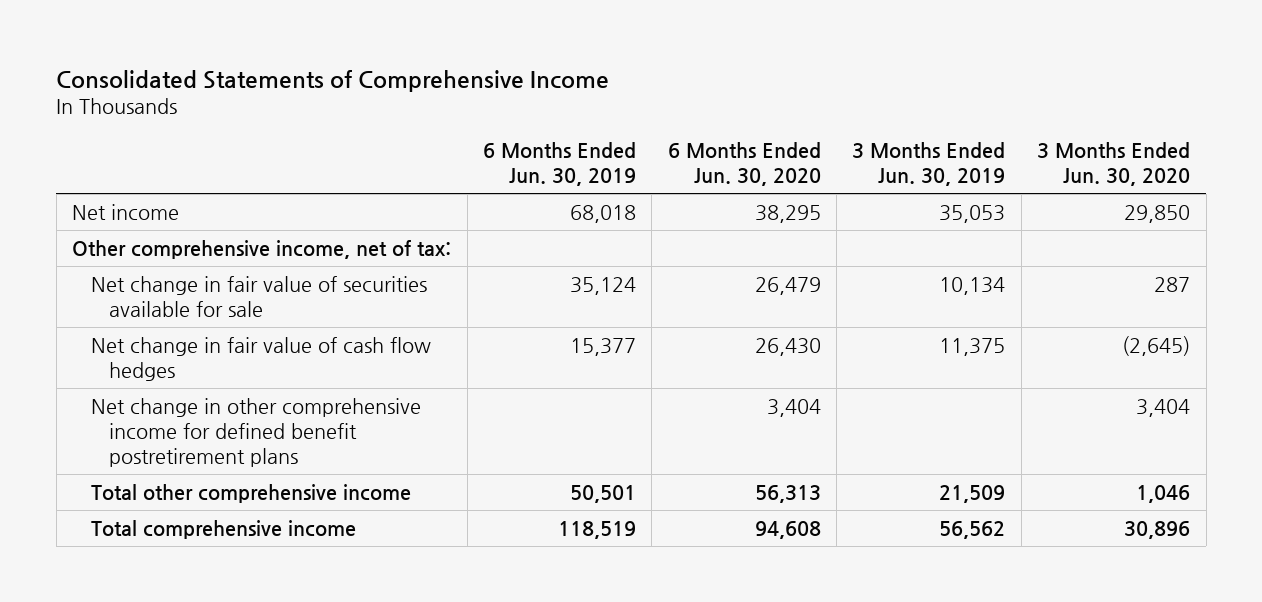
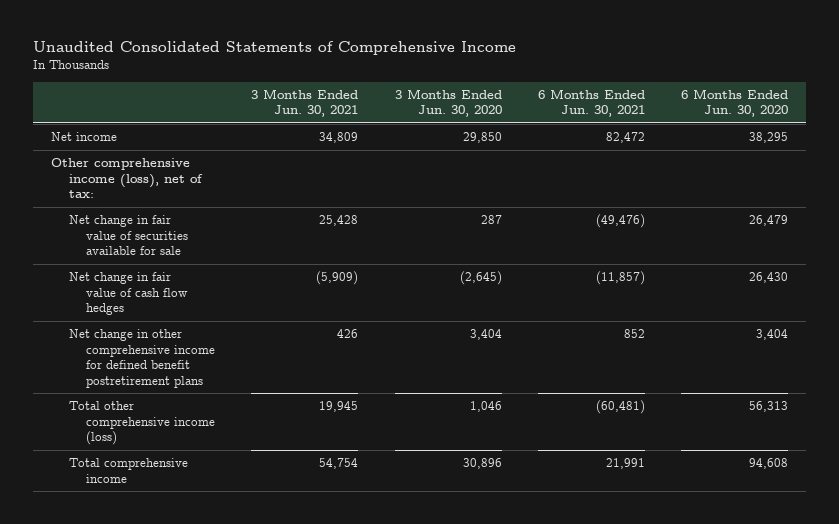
[56,69,610,92] Consolidated Statements of Comprehensive Income -> [33,41,517,56] Unaudited Consolidated Statements of Comprehensive Income
[482,141,636,187] 6 Months Ended Jun. 30, 2019 -> none
[852,141,1006,187] 3 Months Ended Jun. 30, 2019 -> none
none -> [251,88,359,118] 3 Months Ended Jun. 30, 2021
none -> [537,88,645,118] 6 Months Ended Jun. 30, 2021
[72,239,452,259] Other comprehensive income, net of tax: -> [51,158,203,199] Other comprehensive income (loss), net of tax:
[90,483,411,503] Total other comprehensive income -> [68,401,216,446] Total other comprehensive income (loss)

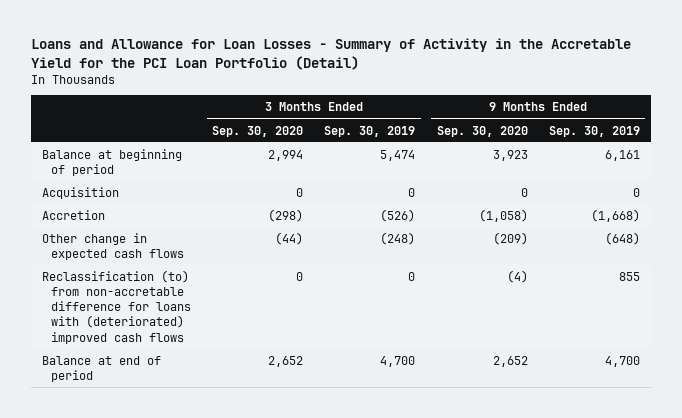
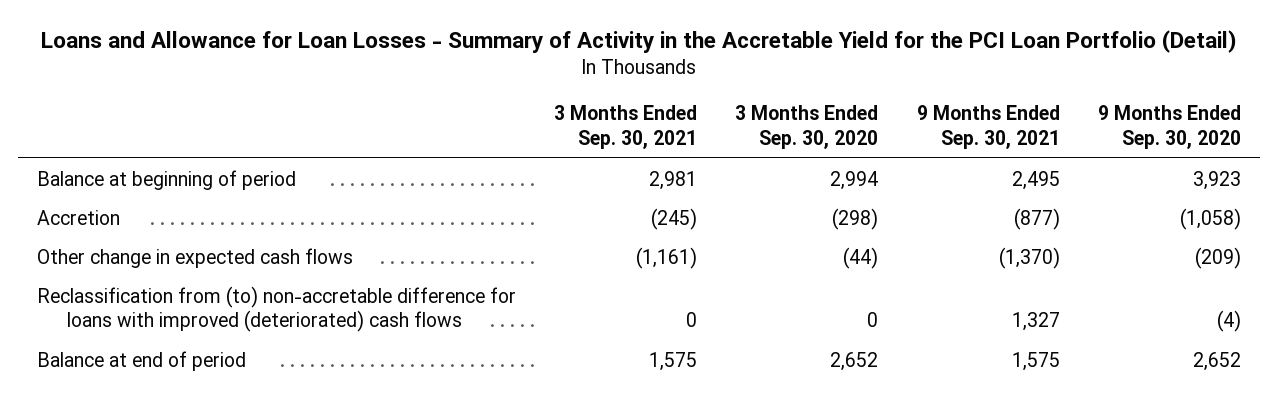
[324,125,416,137] Sep. 30, 2019 -> none
[548,125,640,137] Sep. 30, 2019 -> none
none -> [554,105,698,150] 3 Months Ended Sep. 30, 2021
none -> [916,105,1060,150] 9 Months Ended Sep. 30, 2021
[41,186,119,199] Acquisition -> none
[41,269,191,344] Reclassification (to) from non-accretable difference for loans with (deteriorated) improved cash flows -> [37,285,517,333] Reclassification from (to) non-accretable difference for loans with improved (deteriorated) cash flows

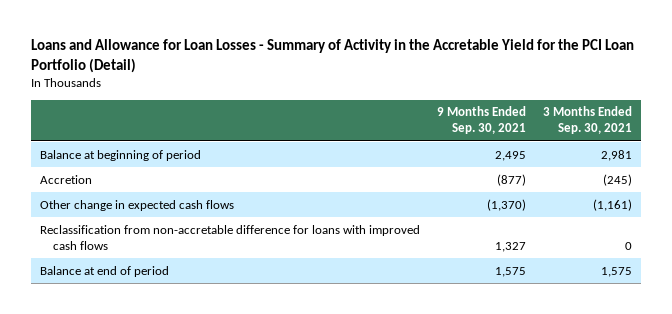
[735,105,879,150] 3 Months Ended Sep. 30, 2020 -> none
[1097,105,1241,150] 9 Months Ended Sep. 30, 2020 -> none
[37,285,517,333] Reclassification from (to) non-accretable difference for loans with improved (deteriorated) cash flows -> [39,224,420,250] Reclassification from non-accretable difference for loans with improved cash flows

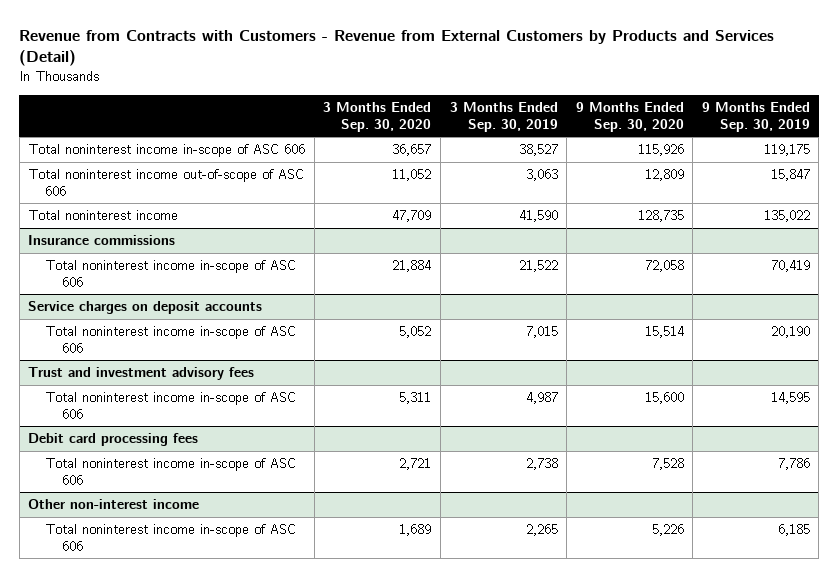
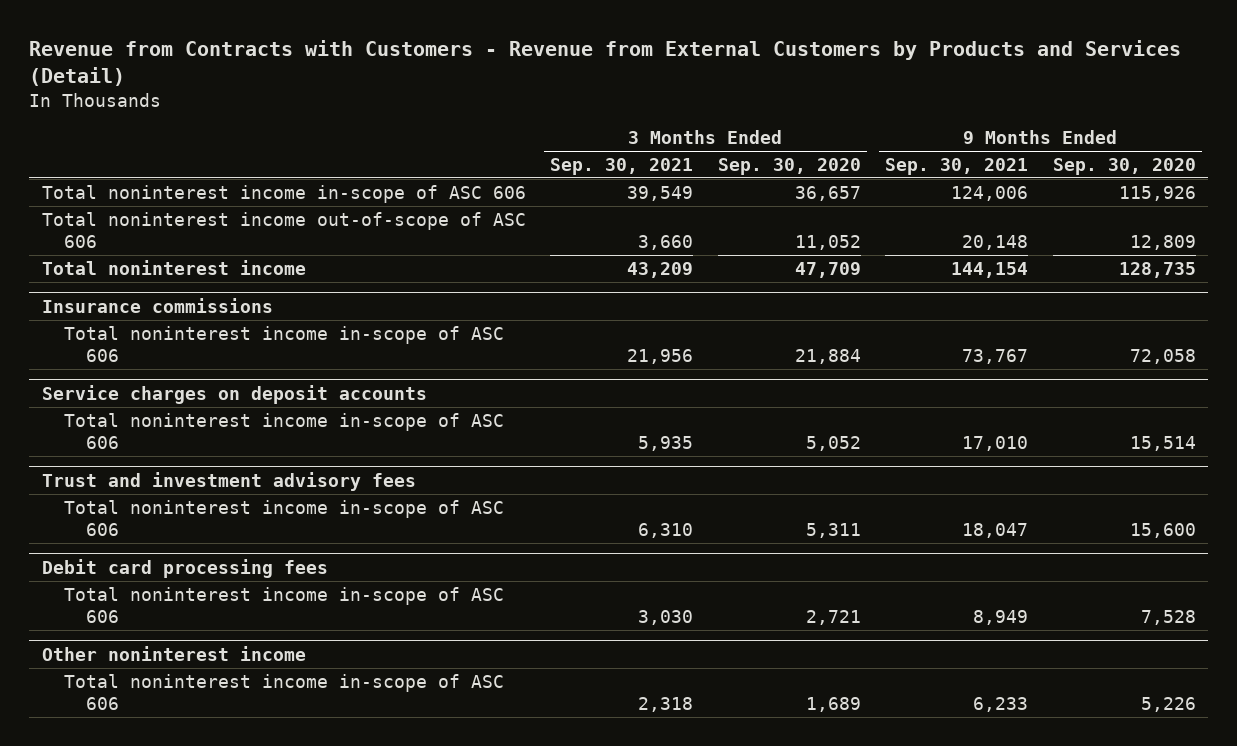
[449,102,558,132] 3 Months Ended Sep. 30, 2019 -> none
[701,102,810,132] 9 Months Ended Sep. 30, 2019 -> none
none -> [550,157,694,175] Sep. 30, 2021
none -> [885,157,1029,175] Sep. 30, 2021
[28,499,200,510] Other non-interest income -> [41,645,306,661] Other noninterest income

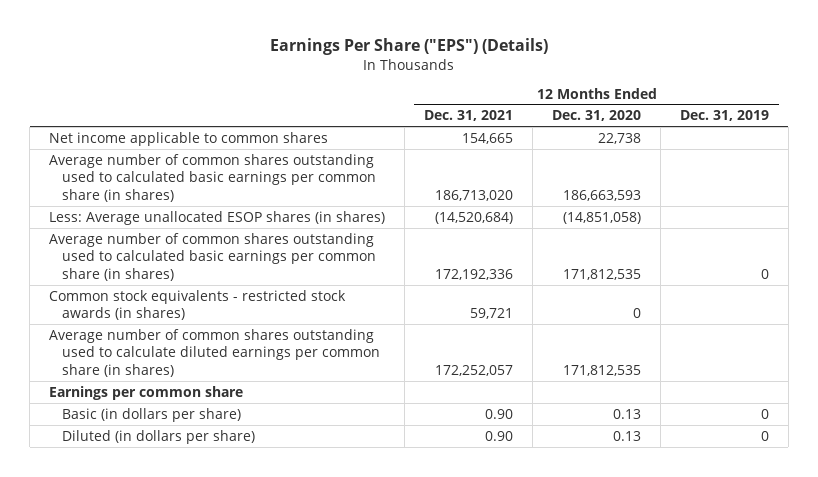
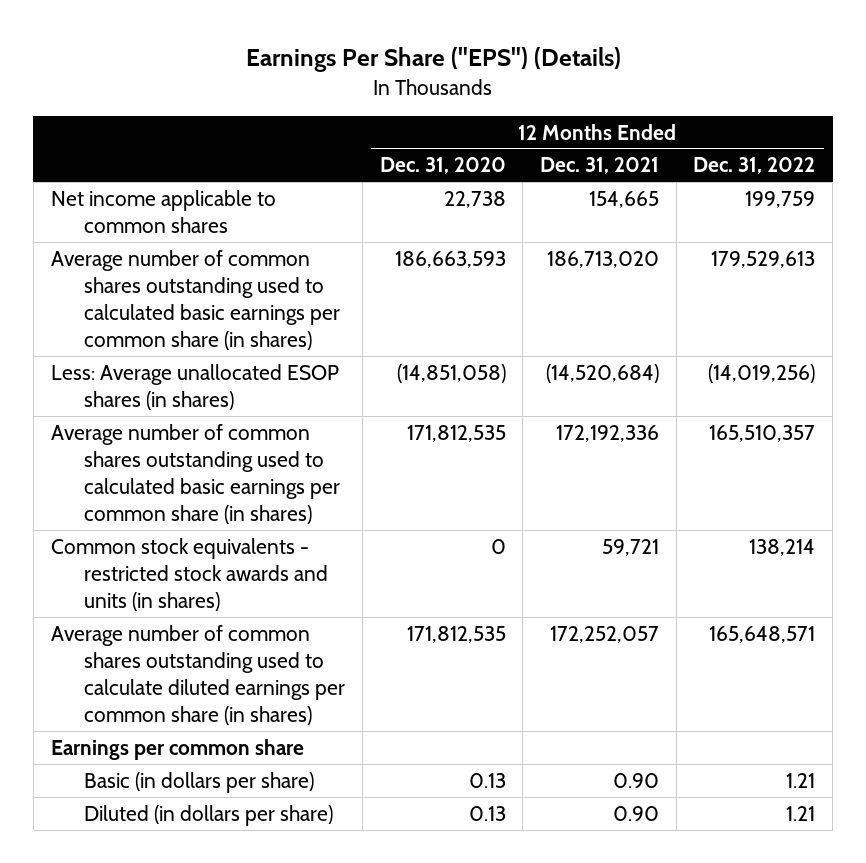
[679,110,769,122] Dec. 31, 2019 -> none
none -> [693,157,816,175] Dec. 31, 2022
[49,289,347,321] Common stock equivalents - restricted stock awards (in shares) -> [50,537,329,612] Common stock equivalents - restricted stock awards and units (in shares)

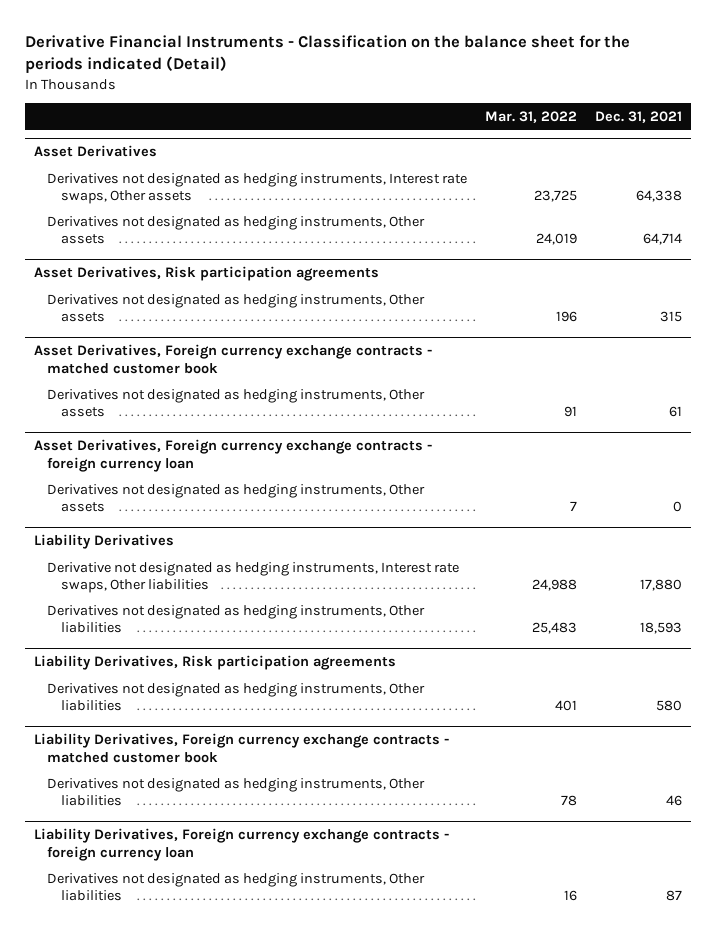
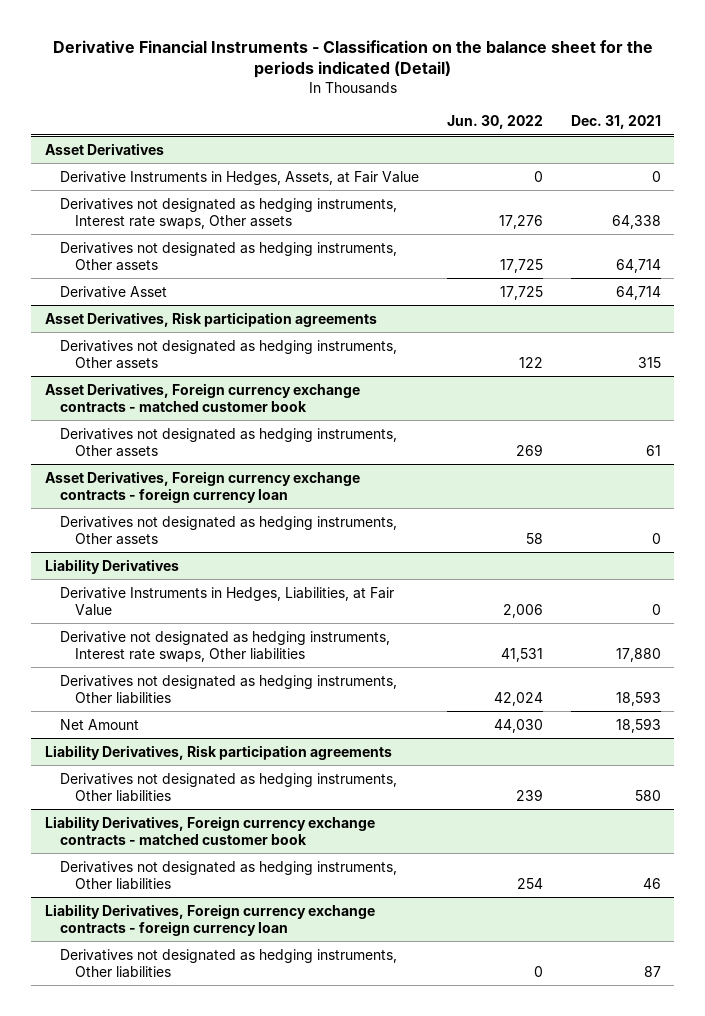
[485,110,578,123] Mar. 31, 2022 -> none
none -> [446,115,543,130] Jun. 30, 2022
none -> [59,170,419,185] Derivative Instruments in Hedges, Assets, at Fair Value
none -> [59,285,167,298] Derivative Asset
none -> [59,586,394,616] Derivative Instruments in Hedges, Liabilities, at Fair Value
none -> [59,718,139,730] Net Amount

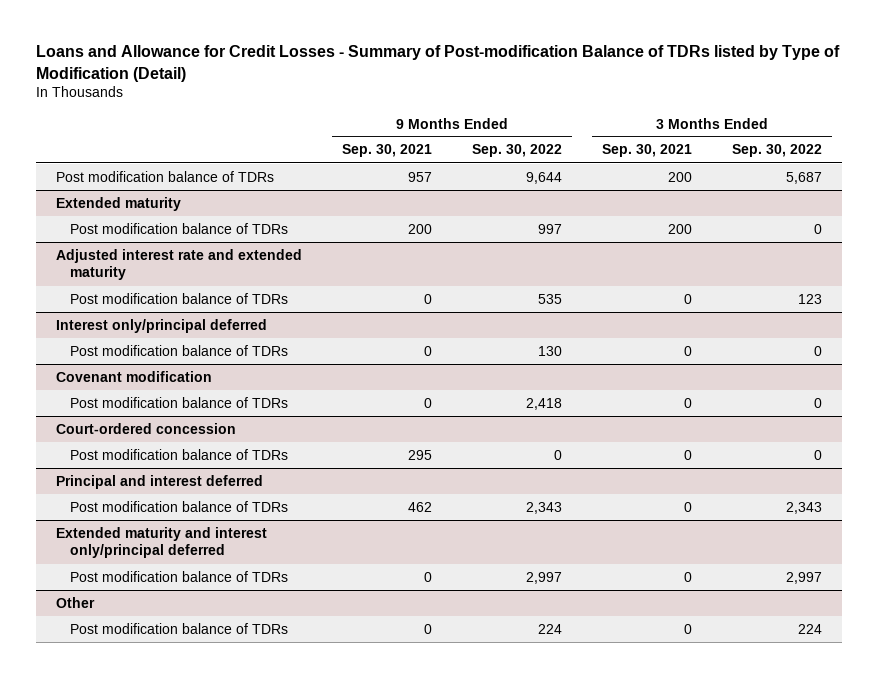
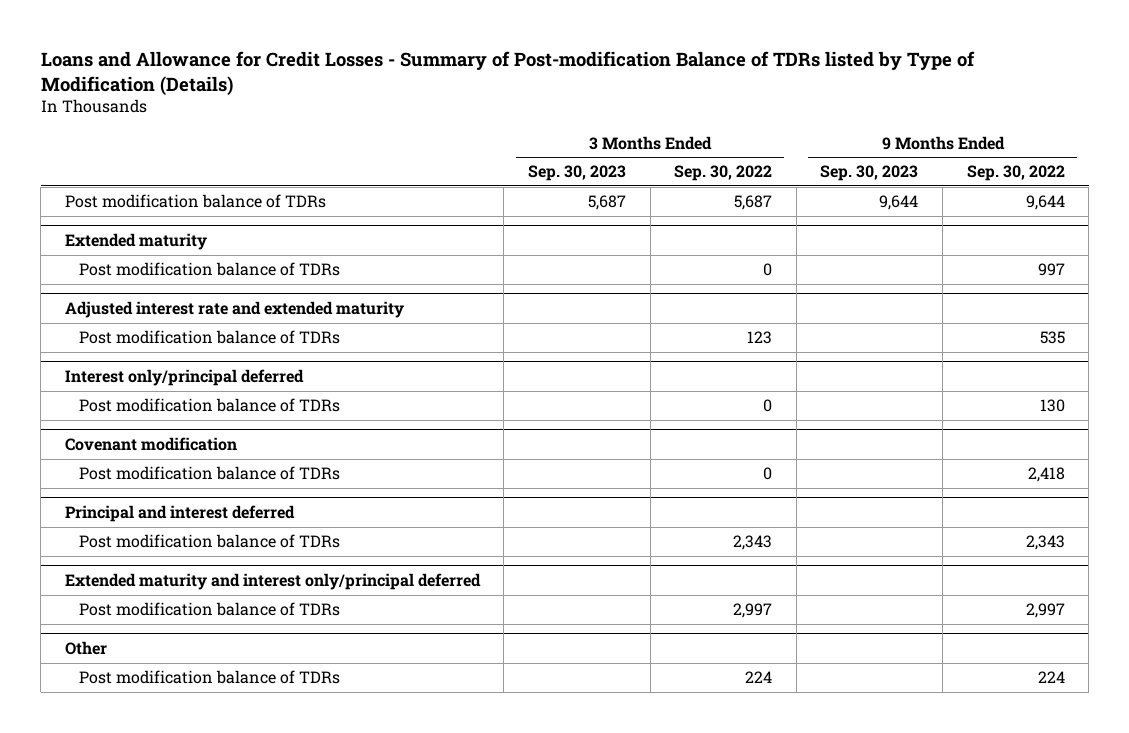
[35,45,840,82] Loans and Allowance for Credit Losses - Summary of Post-modification Balance of TDRs listed by Type of Modification (Detail) -> [40,50,975,96] Loans and Allowance for Credit Losses - Summary of Post-modification Balance of TDRs listed by Type of Modification (Details)
[341,144,432,158] Sep. 30, 2021 -> none
[601,144,692,158] Sep. 30, 2021 -> none
none -> [528,165,627,182] Sep. 30, 2023
none -> [820,165,919,182] Sep. 30, 2023
[55,422,236,434] Court-ordered concession -> none
[70,448,289,460] Post modification balance of TDRs -> none

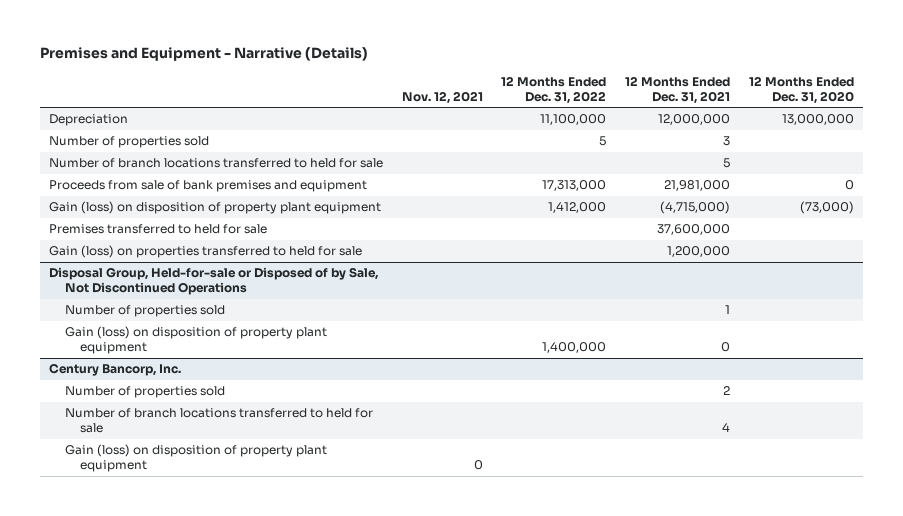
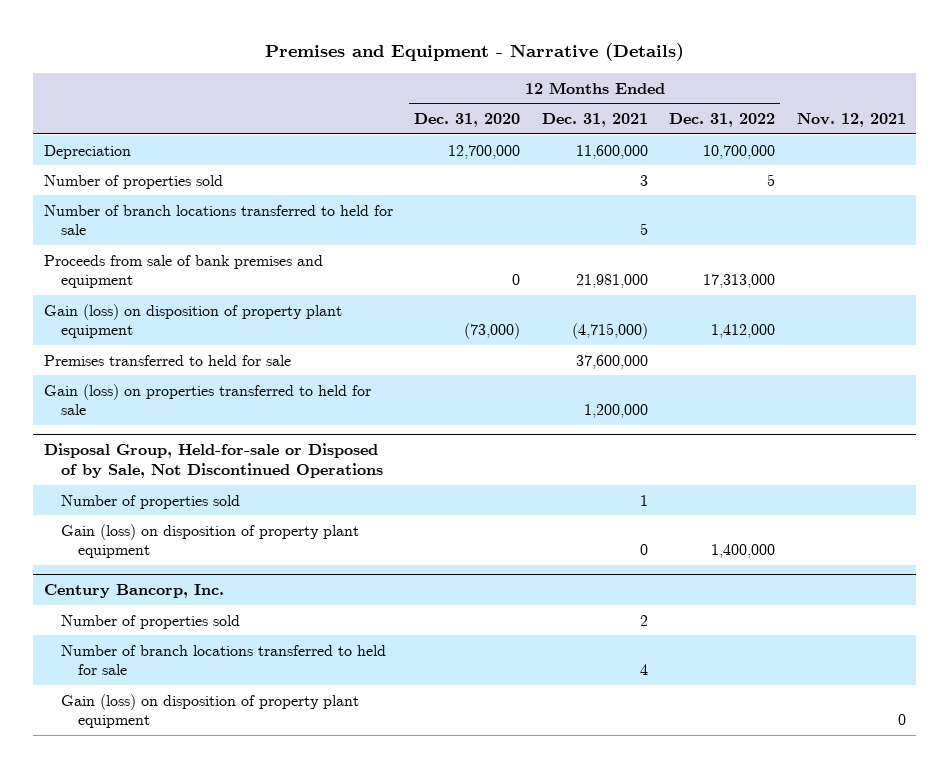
[540,114,607,126] 11,100,000 -> [703,144,776,159] 10,700,000
[658,114,731,126] 12,000,000 -> [575,144,648,159] 11,600,000
[781,114,854,126] 13,000,000 -> [448,144,521,159] 12,700,000

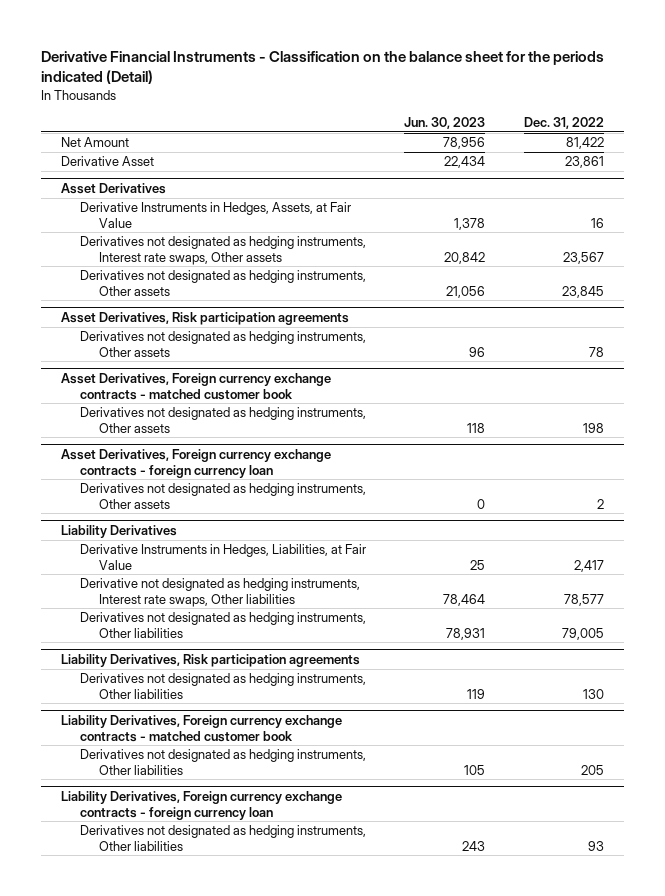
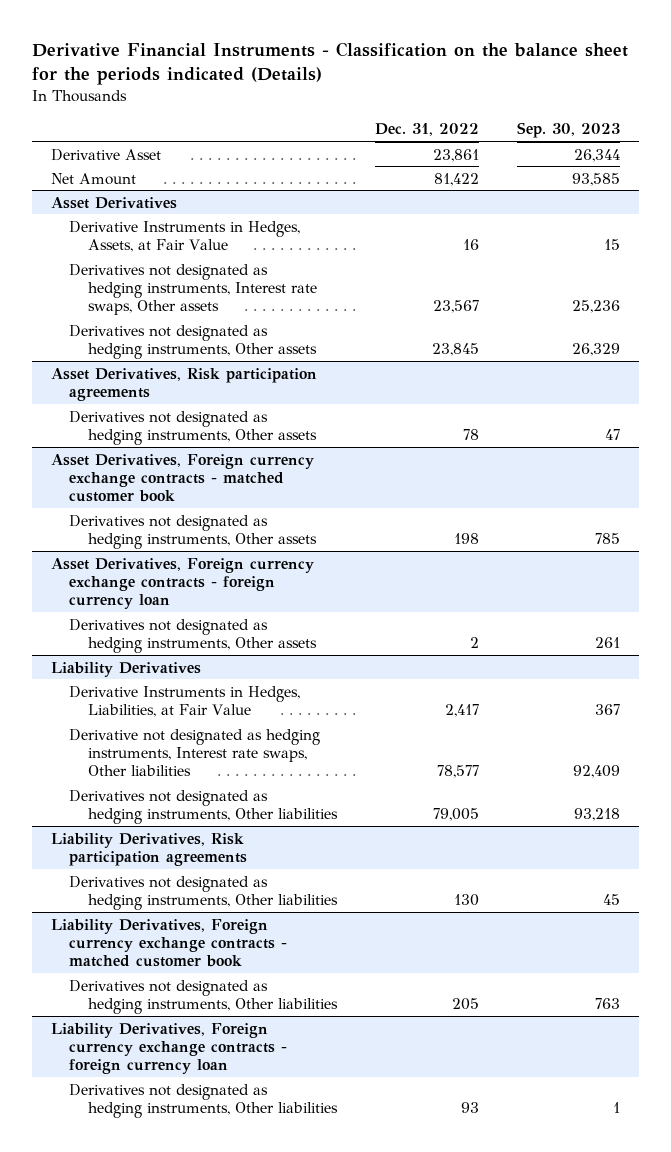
[41,50,605,84] Derivative Financial Instruments - Classification on the balance sheet for the periods indicated (Detail) -> [32,42,629,86] Derivative Financial Instruments - Classification on the balance sheet for the periods indicated (Details)
[404,116,486,129] Jun. 30, 2023 -> none
none -> [516,122,620,139] Sep. 30, 2023
[60,137,129,148] Net Amount -> [51,172,137,185] Net Amount

